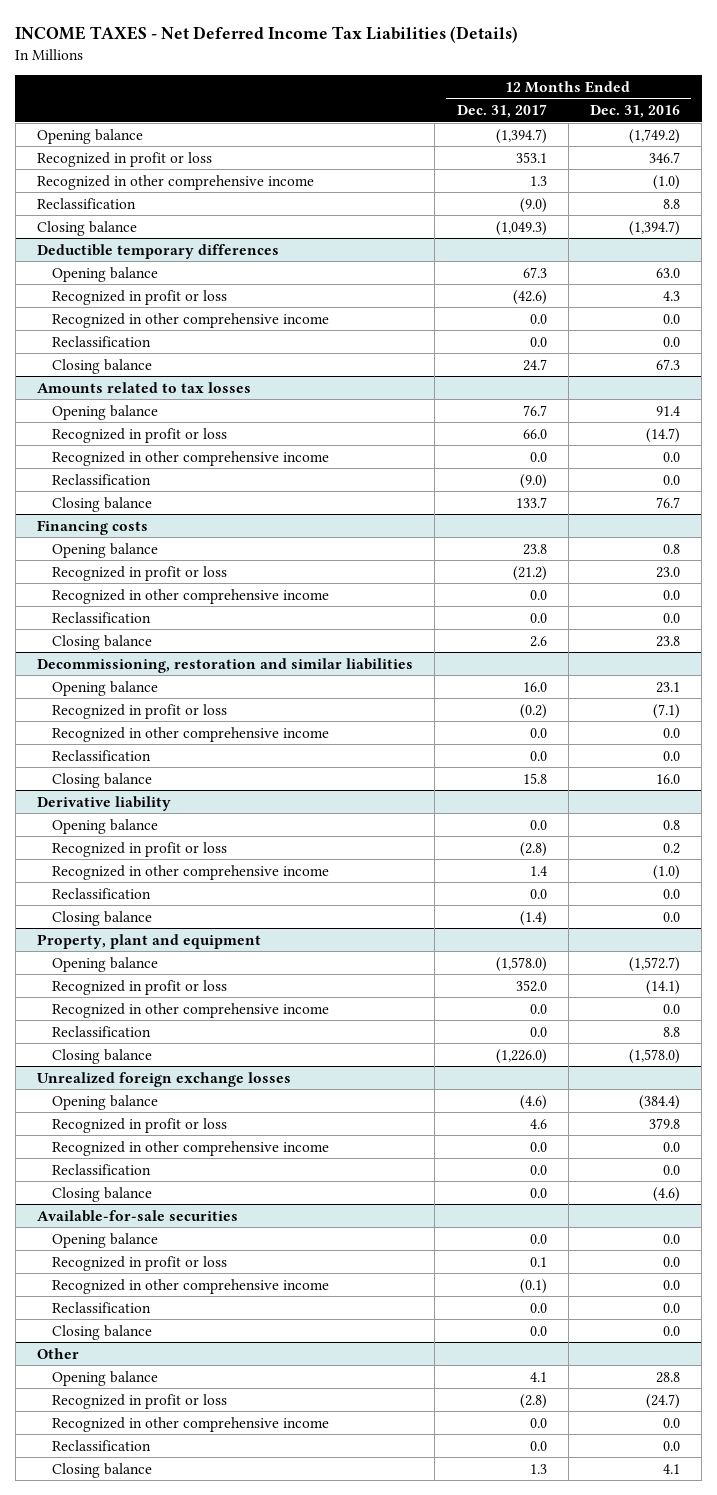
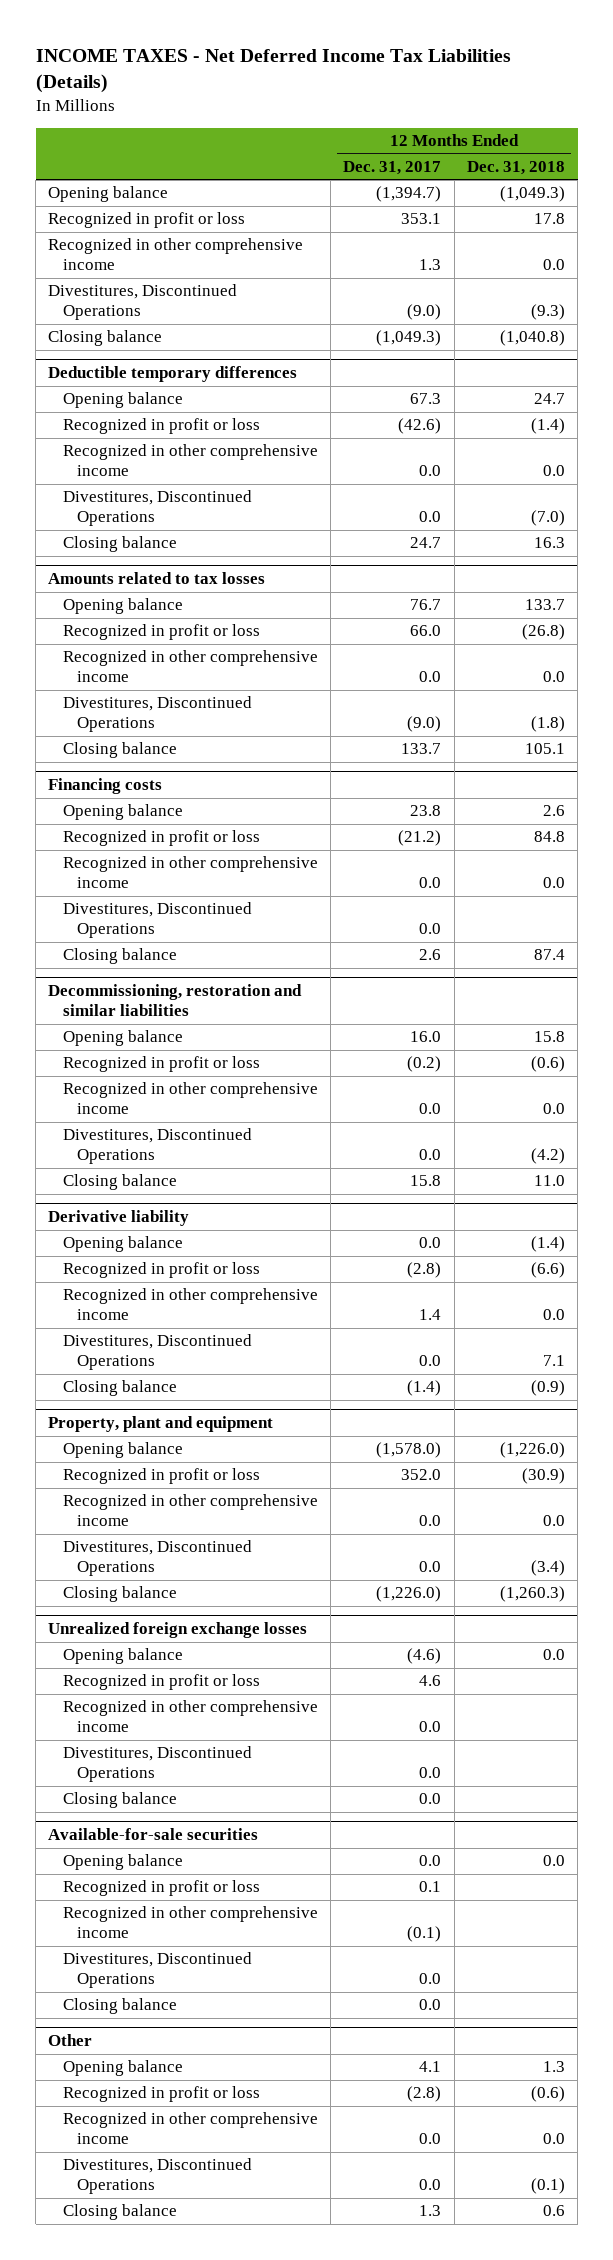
[590,105,681,119] Dec. 31, 2016 -> none
none -> [466,160,565,175] Dec. 31, 2018
[36,197,136,209] Reclassification -> [48,284,238,321] Divestitures, Discontinued Operations
[51,335,151,347] Reclassification -> [62,490,252,527] Divestitures, Discontinued Operations
[51,473,151,485] Reclassification -> [62,696,252,733] Divestitures, Discontinued Operations
[51,611,151,623] Reclassification -> [62,902,252,939] Divestitures, Discontinued Operations
[51,749,151,761] Reclassification -> [62,1128,252,1165] Divestitures, Discontinued Operations
[51,887,151,899] Reclassification -> [62,1334,252,1371] Divestitures, Discontinued Operations
[51,1025,151,1037] Reclassification -> [62,1540,252,1577] Divestitures, Discontinued Operations
[51,1163,151,1175] Reclassification -> [62,1746,252,1783] Divestitures, Discontinued Operations
[51,1301,151,1313] Reclassification -> [62,1952,252,1989] Divestitures, Discontinued Operations
[51,1439,151,1451] Reclassification -> [62,2158,252,2195] Divestitures, Discontinued Operations

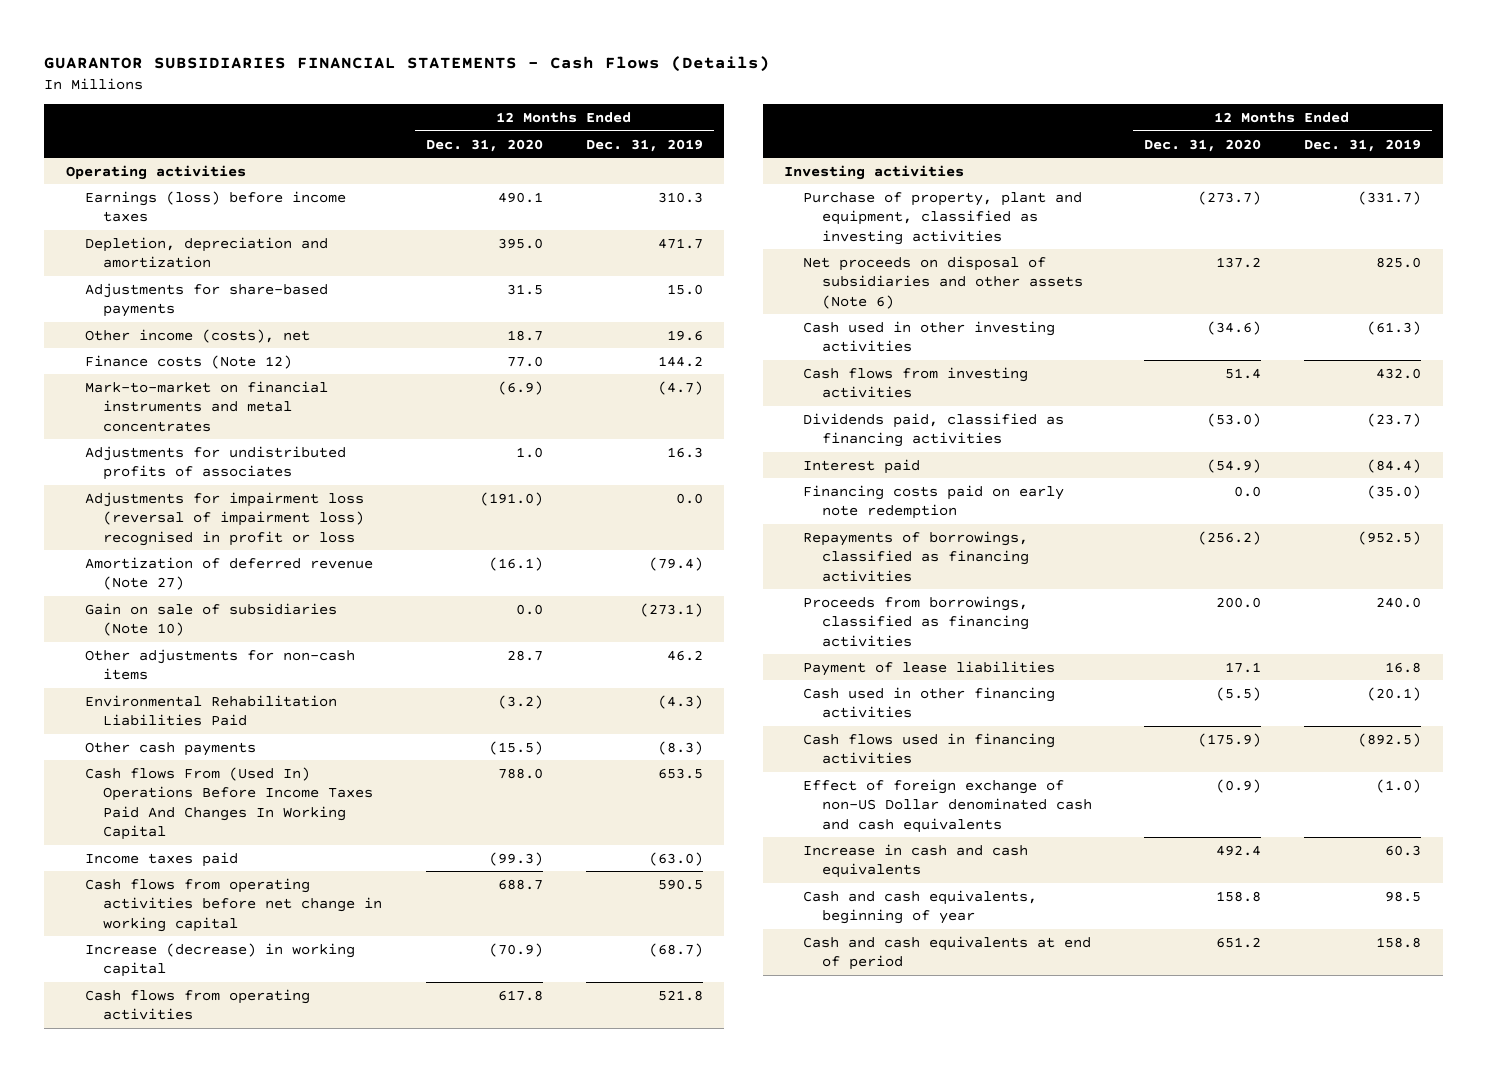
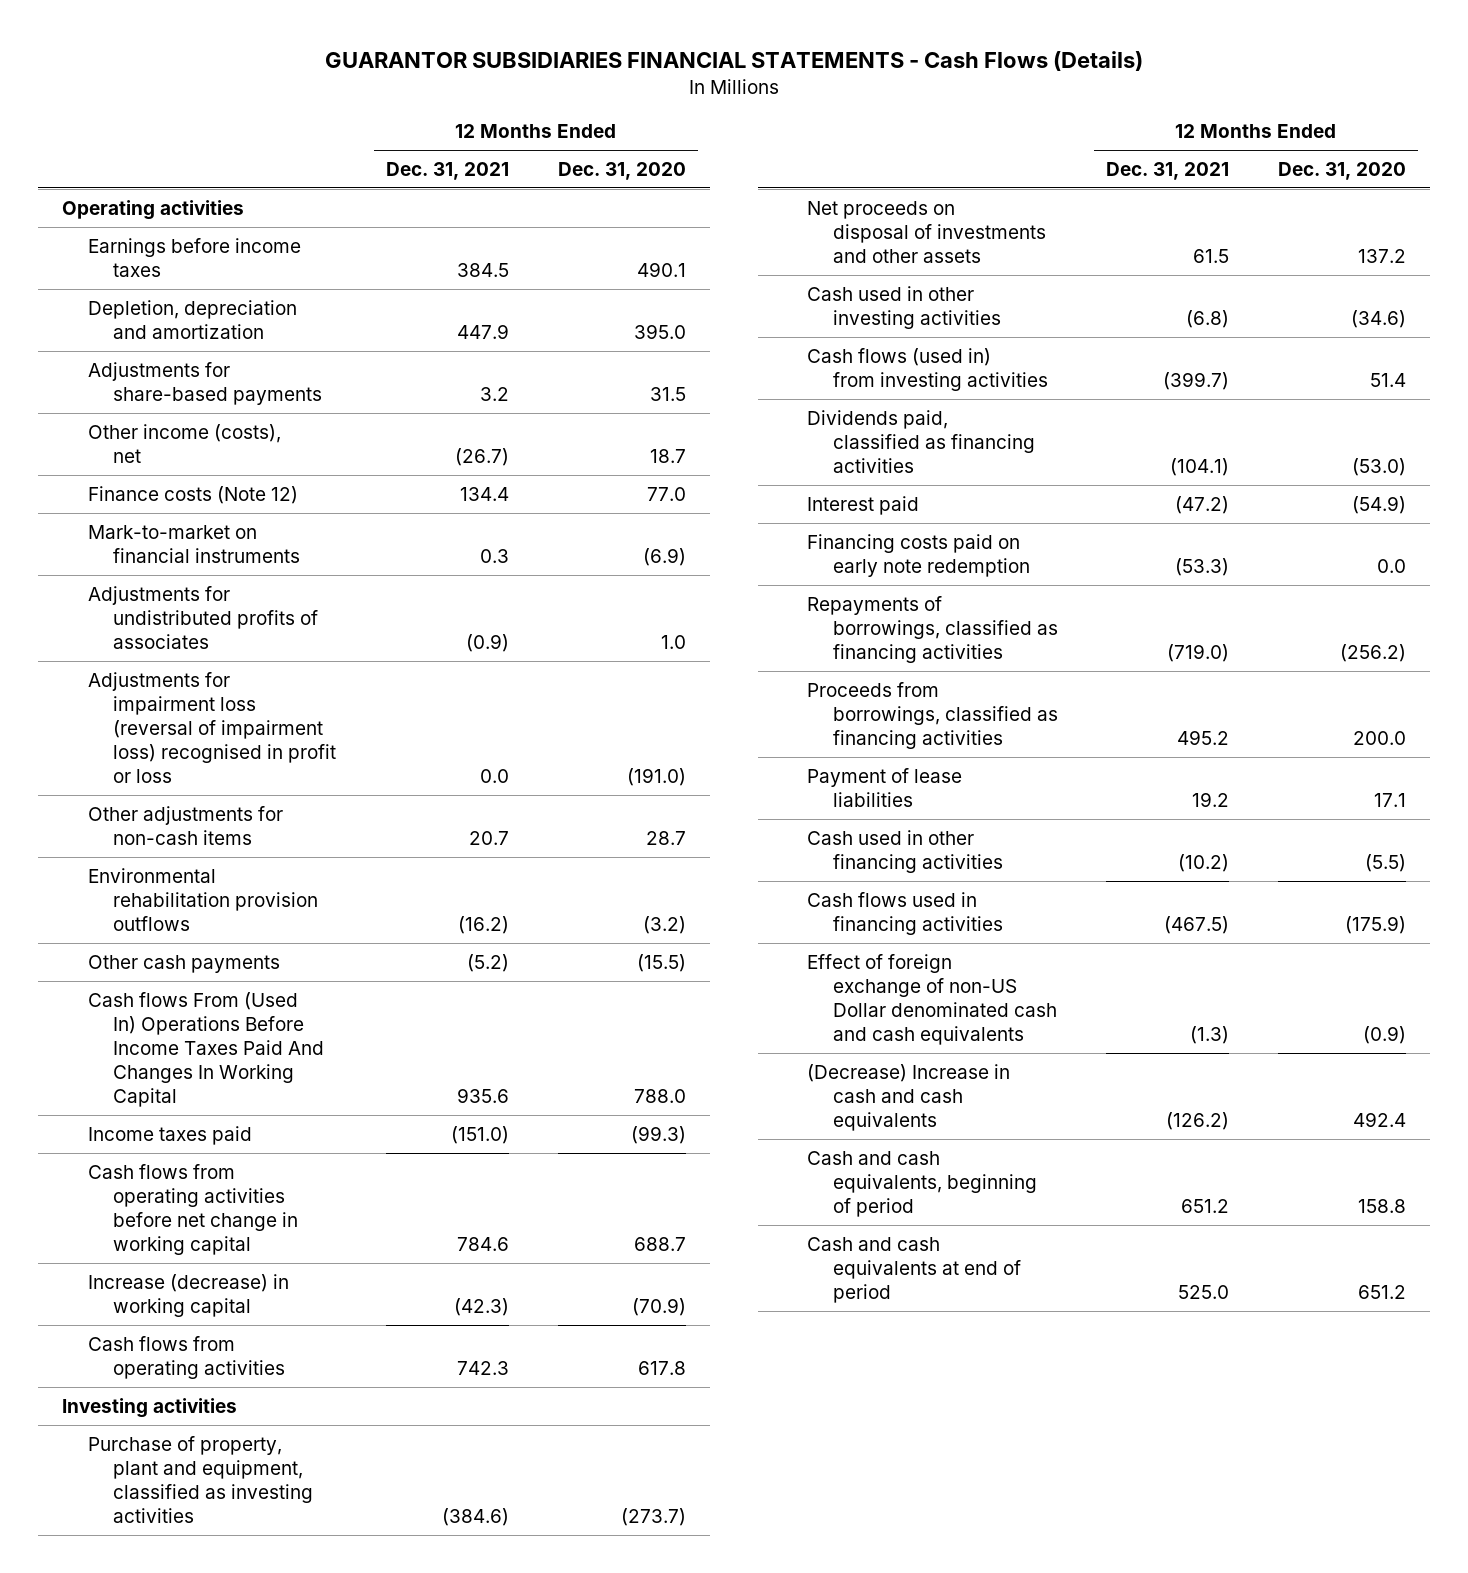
[585,138,703,152] Dec. 31, 2019 -> none
none -> [386,161,510,180] Dec. 31, 2021
[84,190,346,223] Earnings (loss) before income taxes -> [87,237,301,277] Earnings before income taxes
[84,380,328,432] Mark-to-market on financial instruments and metal concentrates -> [87,524,300,563] Mark-to-market on financial instruments
[84,556,373,591] Amortization of deferred revenue (Note 27) -> none
[84,602,337,637] Gain on sale of subsidiaries (Note 10) -> none
[84,694,337,727] Environmental Rehabilitation Liabilities Paid -> [87,867,318,932] Environmental rehabilitation provision outflows
[802,255,1083,309] Net proceeds on disposal of subsidiaries and other assets (Note 6) -> [807,200,1046,264] Net proceeds on disposal of investments and other assets
[802,366,1028,399] Cash flows from investing activities -> [807,347,1048,391] Cash flows (used in) from investing activities
[802,843,1028,879] Increase in cash and cash equivalents -> [807,1063,1011,1132] (Decrease) Increase in cash and cash equivalents
[802,889,1037,925] Cash and cash equivalents, beginning of year -> [807,1150,1037,1218] Cash and cash equivalents, beginning of period

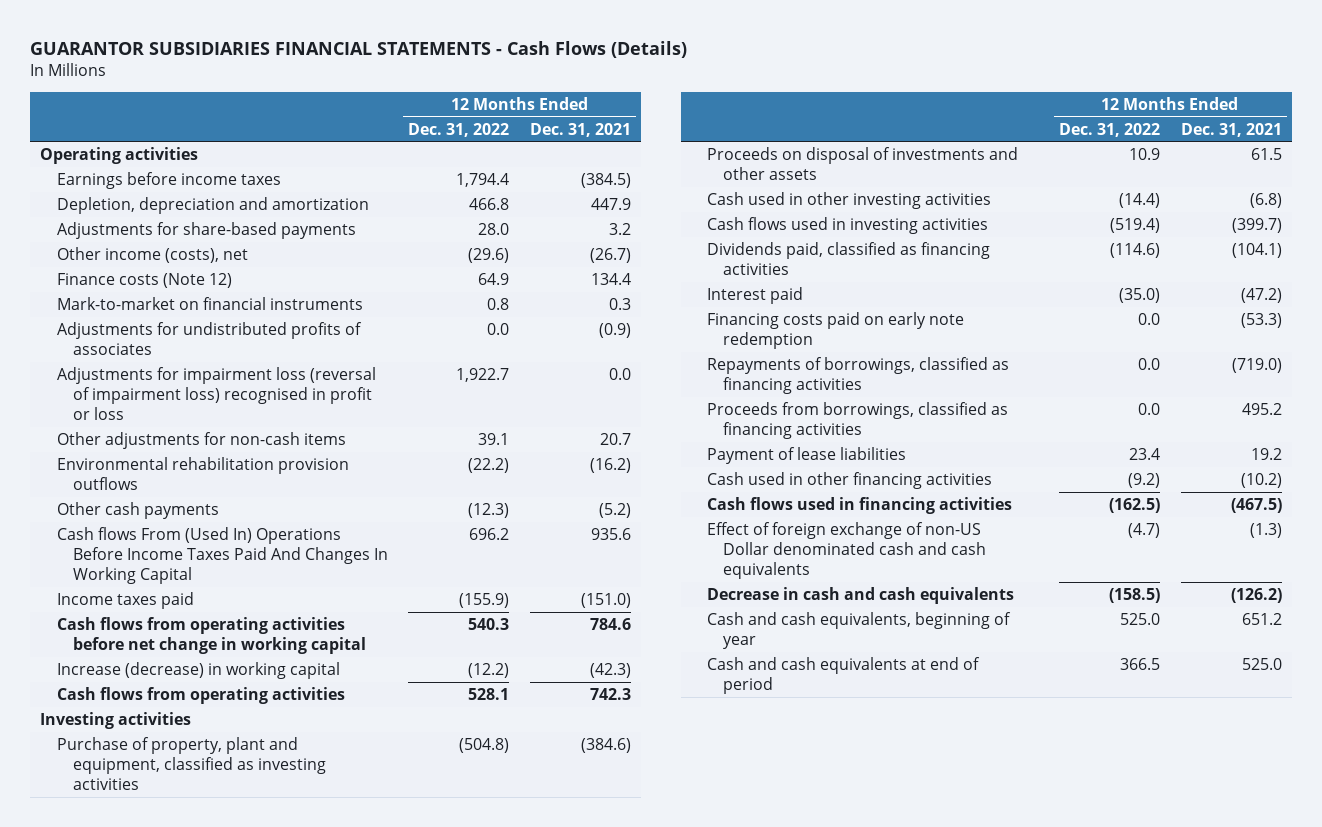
[558,161,687,180] Dec. 31, 2020 -> none
none -> [408,122,510,137] Dec. 31, 2022
[457,262,510,277] 384.5 -> [580,172,631,188] (384.5)
[807,200,1046,264] Net proceeds on disposal of investments and other assets -> [707,146,1019,180] Proceeds on disposal of investments and other assets
[807,347,1048,391] Cash flows (used in) from investing activities -> [707,216,989,234] Cash flows used in investing activities
[807,1063,1011,1132] (Decrease) Increase in cash and cash equivalents -> [707,586,1015,604] Decrease in cash and cash equivalents
[807,1150,1037,1218] Cash and cash equivalents, beginning of period -> [707,611,1012,649] Cash and cash equivalents, beginning of year

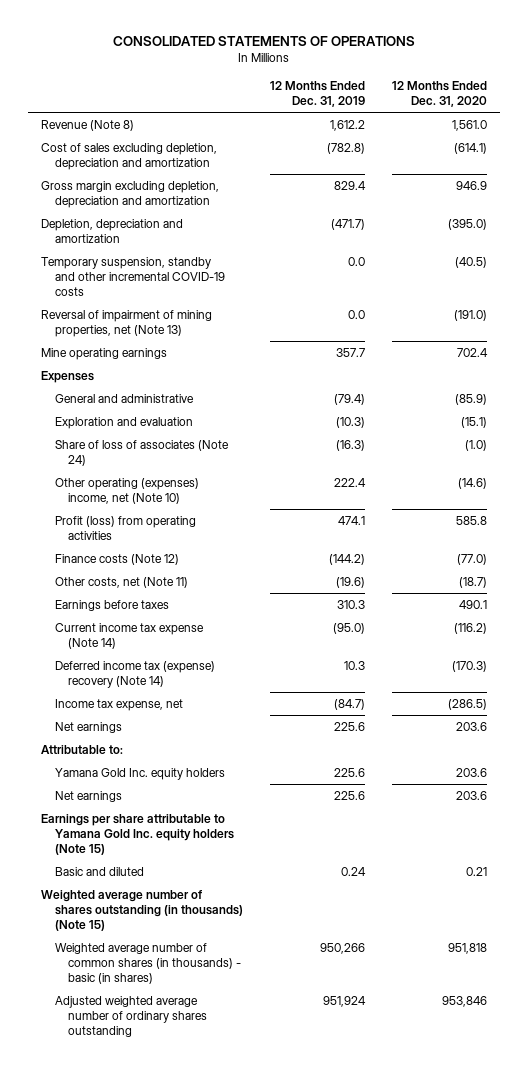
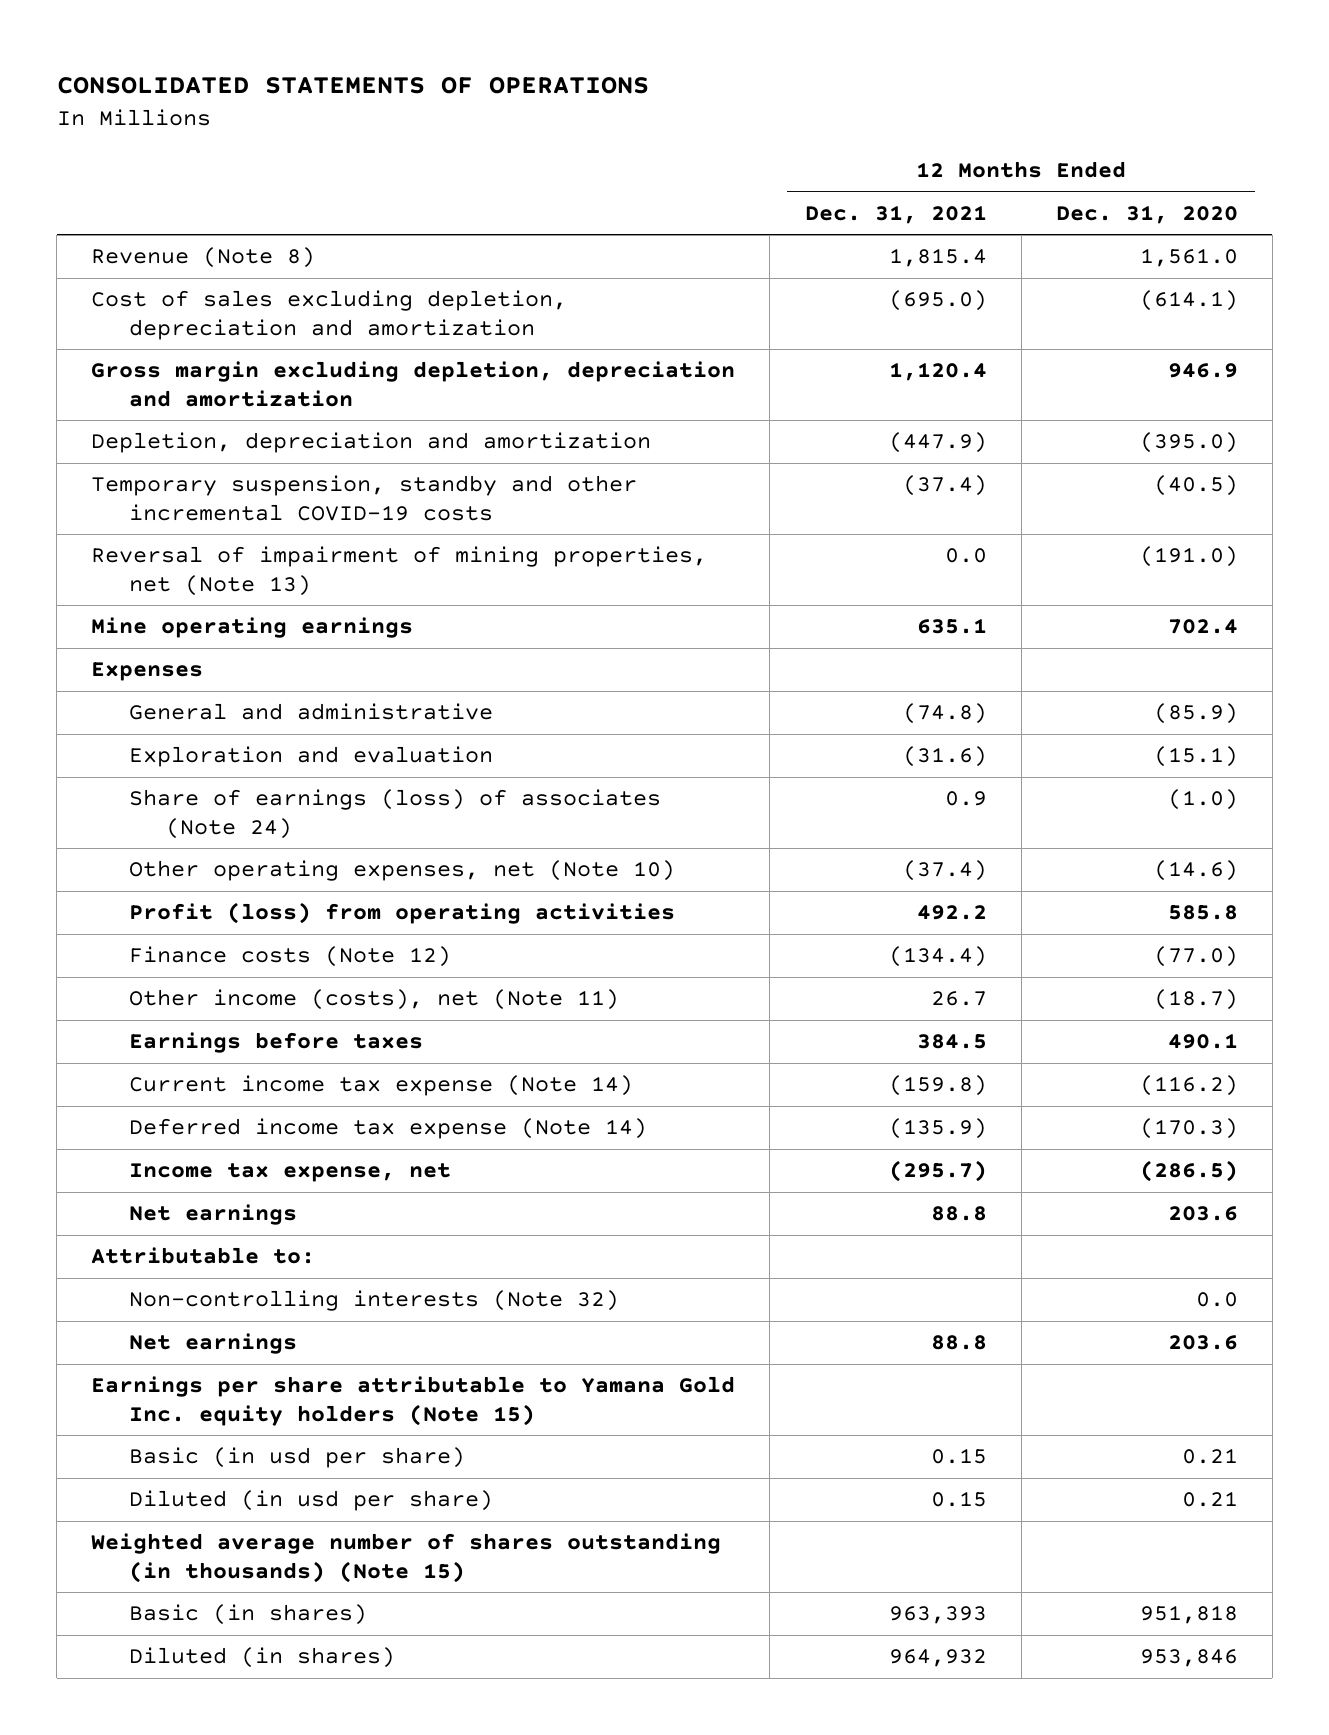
[269,81,365,108] 12 Months Ended Dec. 31, 2019 -> none
none -> [804,204,987,224] Dec. 31, 2021
[54,439,229,466] Share of loss of associates (Note 24) -> [128,789,661,839] Share of earnings (loss) of associates (Note 24)
[54,477,199,504] Other operating (expenses) income, net (Note 10) -> [128,860,675,882] Other operating expenses, net (Note 10)
[54,576,188,588] Other costs, net (Note 11) -> [128,989,619,1011] Other income (costs), net (Note 11)
[54,660,215,688] Deferred income tax (expense) recovery (Note 14) -> [128,1118,647,1140] Deferred income tax expense (Note 14)
[54,767,225,780] Yamana Gold Inc. equity holders -> none
none -> [128,1290,619,1312] Non-controlling interests (Note 32)
[54,866,144,876] Basic and diluted -> none
none -> [128,1447,465,1469] Basic (in usd per share)
none -> [128,1490,493,1512] Diluted (in usd per share)
[54,942,242,984] Weighted average number of common shares (in thousands) - basic (in shares) -> [128,1604,367,1626] Basic (in shares)
[54,995,208,1037] Adjusted weighted average number of ordinary shares outstanding -> [128,1647,395,1669] Diluted (in shares)

